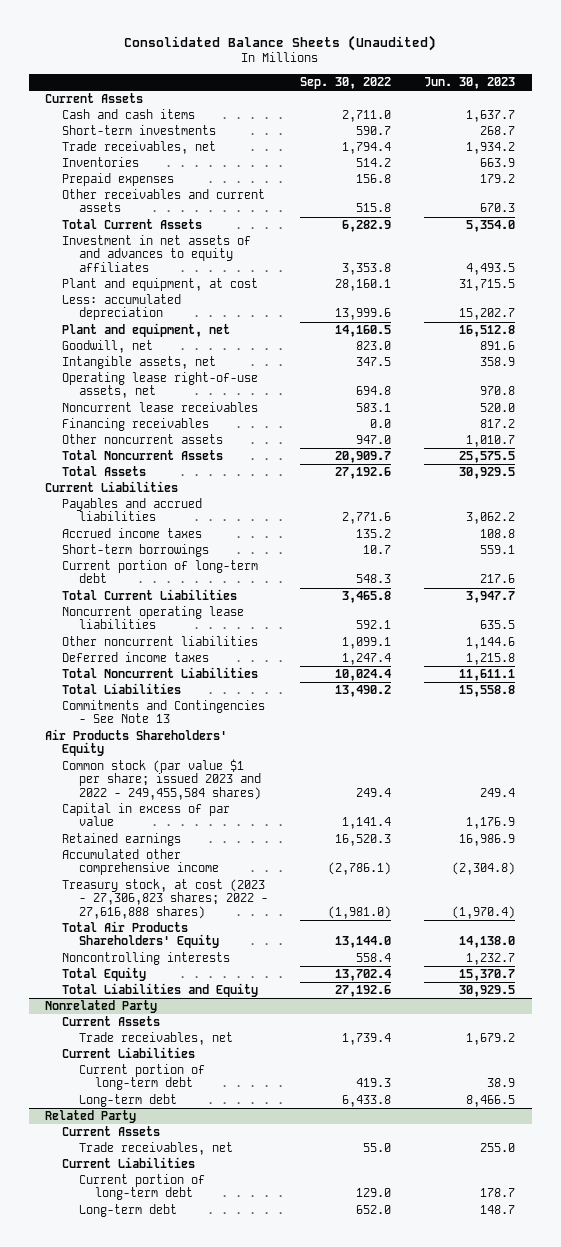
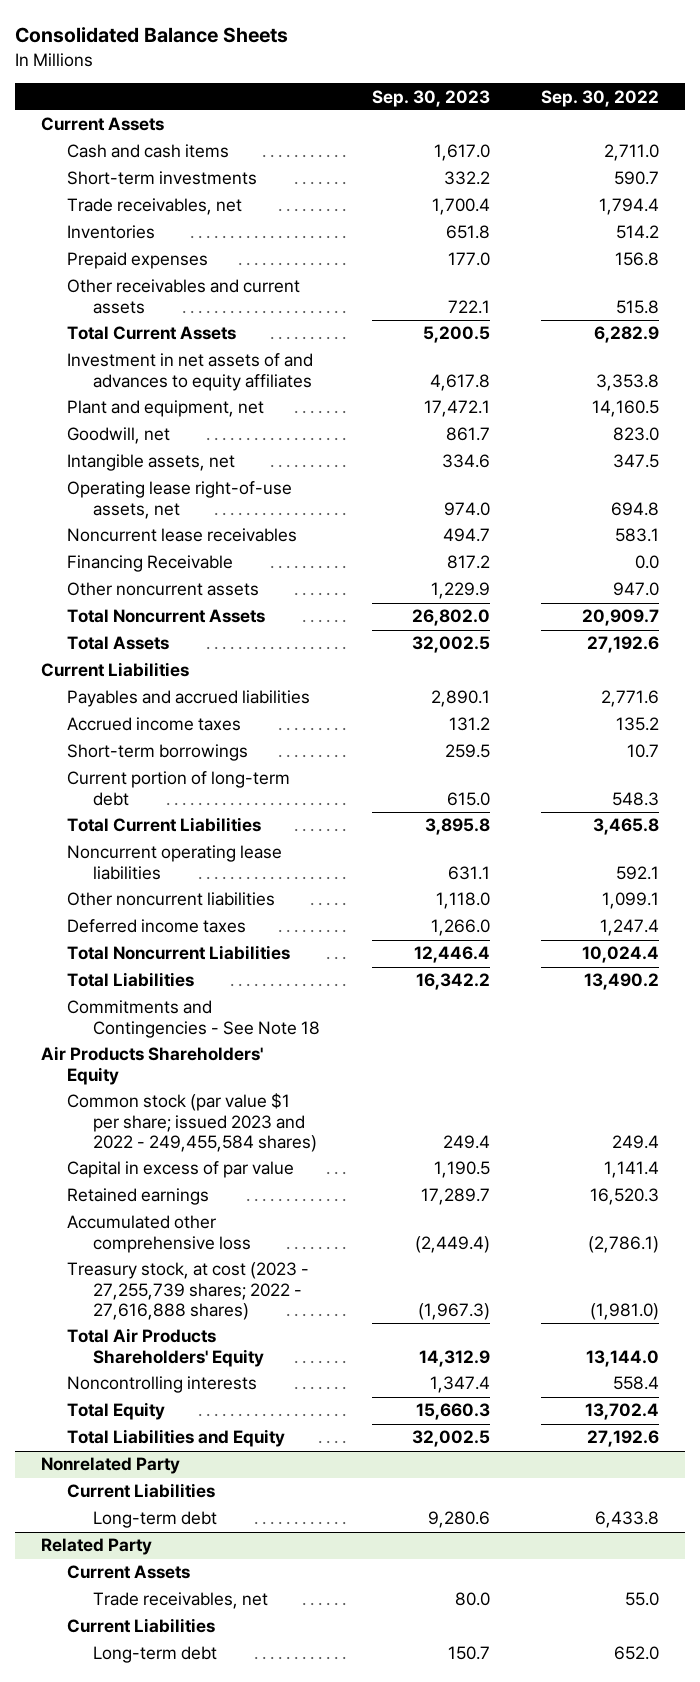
[124,34,437,51] Consolidated Balance Sheets (Unaudited) -> [15,27,289,44] Consolidated Balance Sheets
[424,77,516,90] Jun. 30, 2023 -> none
none -> [371,89,490,107] Sep. 30, 2023
[62,278,259,292] Plant and equipment, at cost -> none
[62,294,182,321] Less: accumulated depreciation -> none
[62,418,210,432] Financing receivables -> [67,555,234,573] Financing Receivable
[62,700,266,724] Commitments and Contingencies - See Note 13 -> [67,1000,321,1038] Commitments and Contingencies - See Note 18
[62,849,219,876] Accumulated other comprehensive income -> [67,1215,252,1253] Accumulated other comprehensive loss
[62,879,268,919] Treasury stock, at cost (2023 - 27,306,823 shares; 2022 - 27,616,888 shares) -> [67,1262,310,1320] Treasury stock, at cost (2023 - 27,255,739 shares; 2022 - 27,616,888 shares)
[62,1016,161,1027] Current Assets -> none
[78,1032,233,1046] Trade receivables, net -> none
[78,1064,205,1091] Current portion of long-term debt -> none
[78,1174,205,1201] Current portion of long-term debt -> none

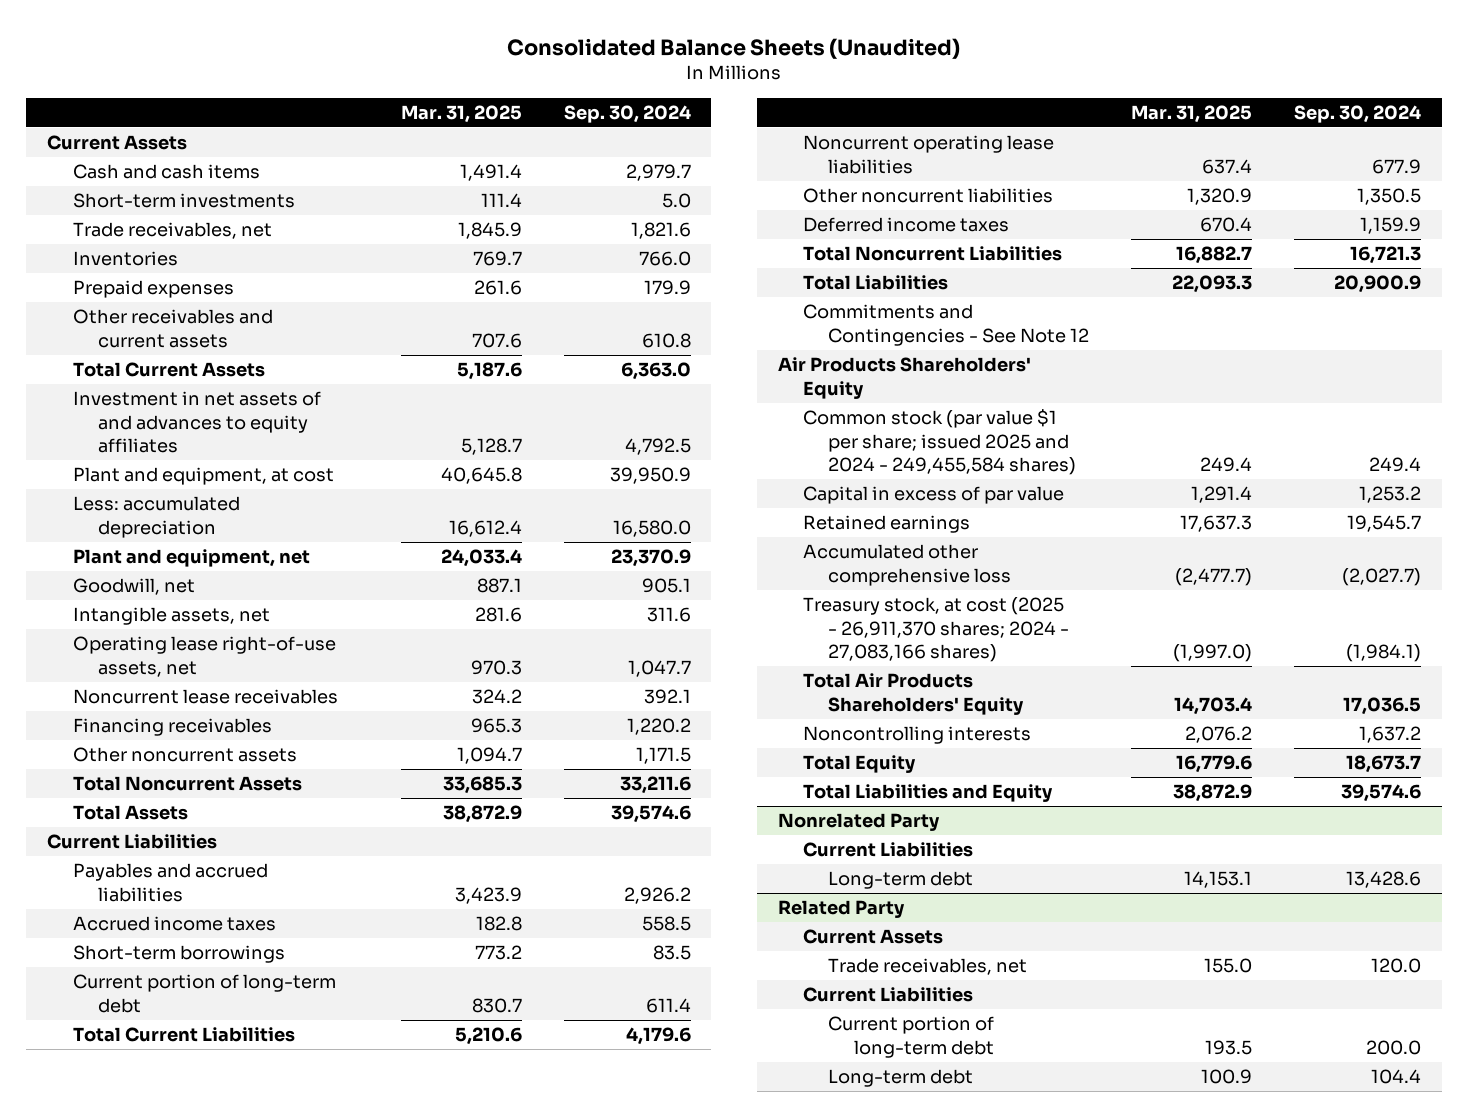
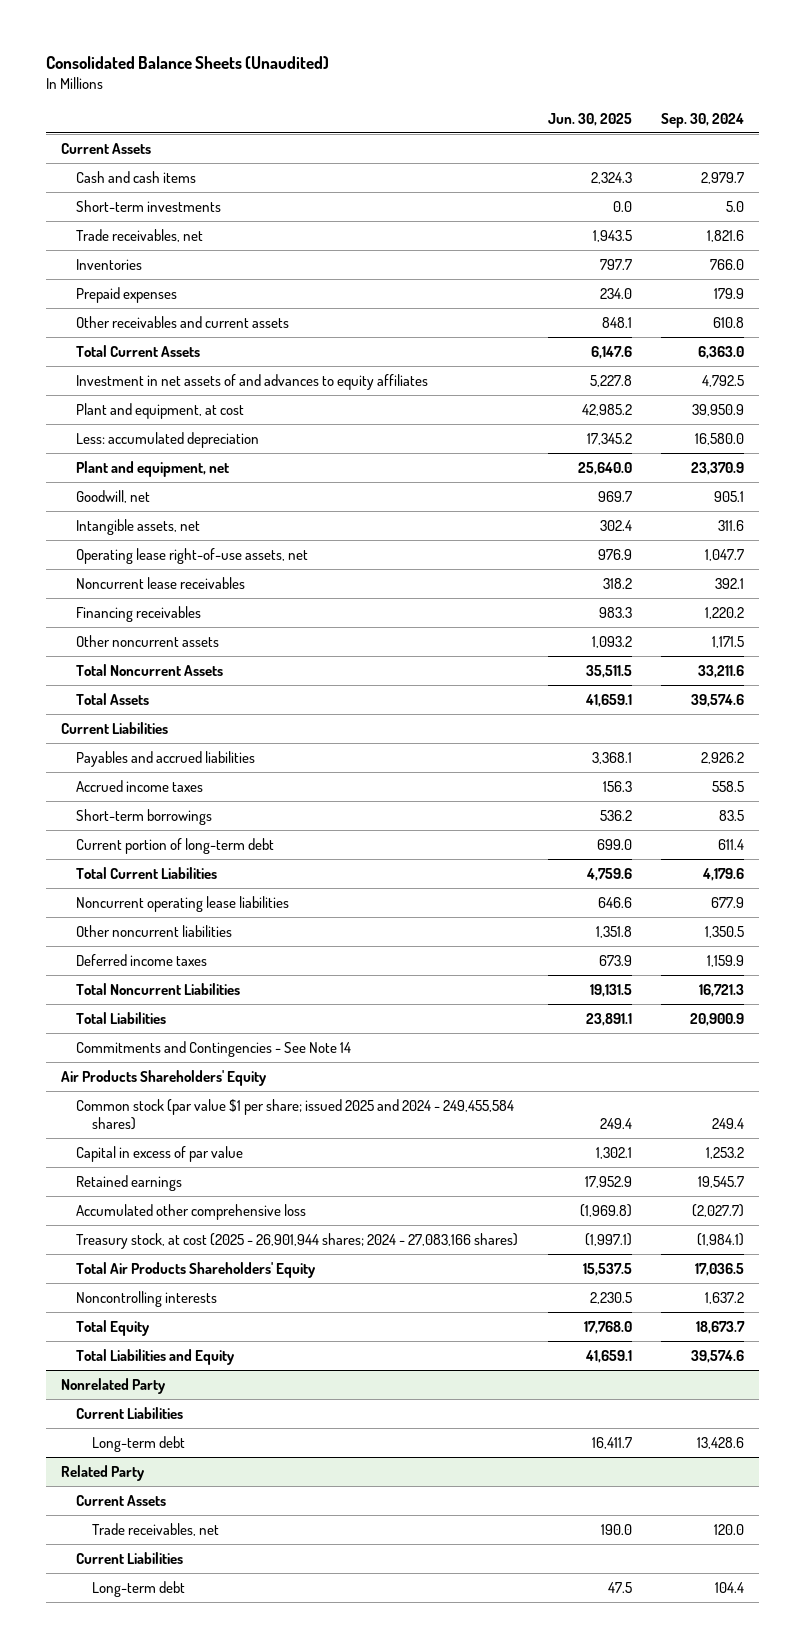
[400,104,522,123] Mar. 31, 2025 -> none
none -> [547,112,632,126] Jun. 30, 2025
[803,304,1090,346] Commitments and Contingencies - See Note 12 -> [76,1040,352,1057] Commitments and Contingencies - See Note 14
[803,597,1070,663] Treasury stock, at cost (2025 - 26,911,370 shares; 2024 - 27,083,166 shares) -> [76,1232,519,1249] Treasury stock, at cost (2025 - 26,901,944 shares; 2024 - 27,083,166 shares)
[828,1016,995,1058] Current portion of long-term debt -> none

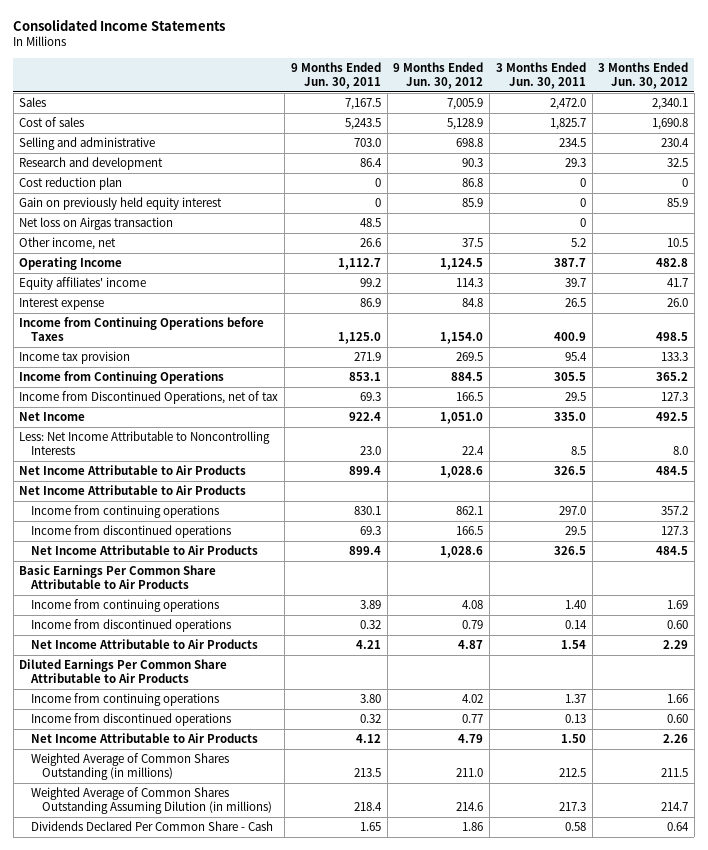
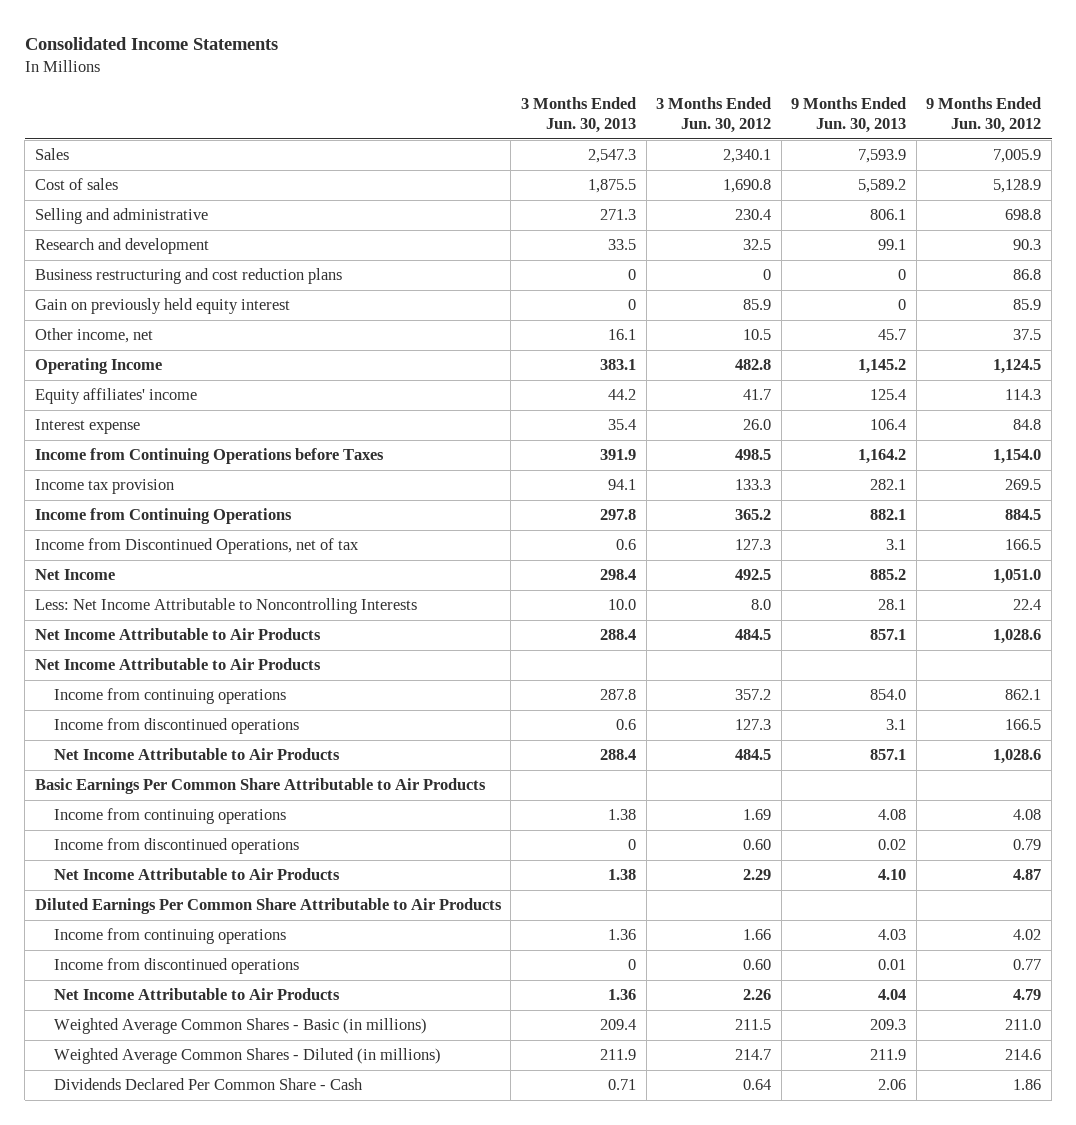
[290,62,381,89] 9 Months Ended Jun. 30, 2011 -> none
[495,62,586,89] 3 Months Ended Jun. 30, 2011 -> none
none -> [520,96,636,133] 3 Months Ended Jun. 30, 2013
none -> [791,96,907,133] 9 Months Ended Jun. 30, 2013
[19,177,123,191] Cost reduction plan -> [34,268,342,285] Business restructuring and cost reduction plans
[19,217,174,231] Net loss on Airgas transaction -> none
[30,753,229,780] Weighted Average of Common Shares Outstanding (in millions) -> [54,1018,428,1035] Weighted Average Common Shares - Basic (in millions)
[30,787,273,814] Weighted Average of Common Shares Outstanding Assuming Dilution (in millions) -> [54,1048,442,1065] Weighted Average Common Shares - Diluted (in millions)

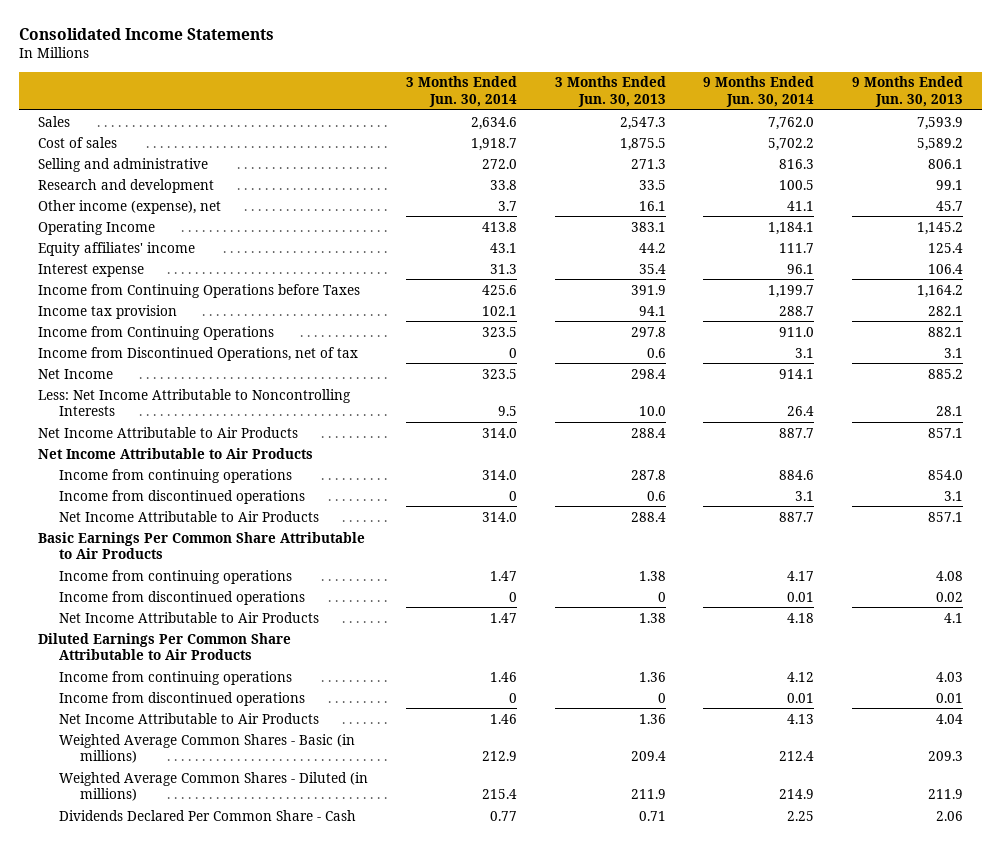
[656,96,772,133] 3 Months Ended Jun. 30, 2012 -> none
[926,96,1042,133] 9 Months Ended Jun. 30, 2012 -> none
none -> [405,76,517,108] 3 Months Ended Jun. 30, 2014
none -> [703,76,815,108] 9 Months Ended Jun. 30, 2014
[34,268,342,285] Business restructuring and cost reduction plans -> none
[34,298,290,315] Gain on previously held equity interest -> none
[34,328,153,344] Other income, net -> [37,199,221,214] Other income (expense), net
[878,869,907,881] 4.10 -> [944,612,964,623] 4.1

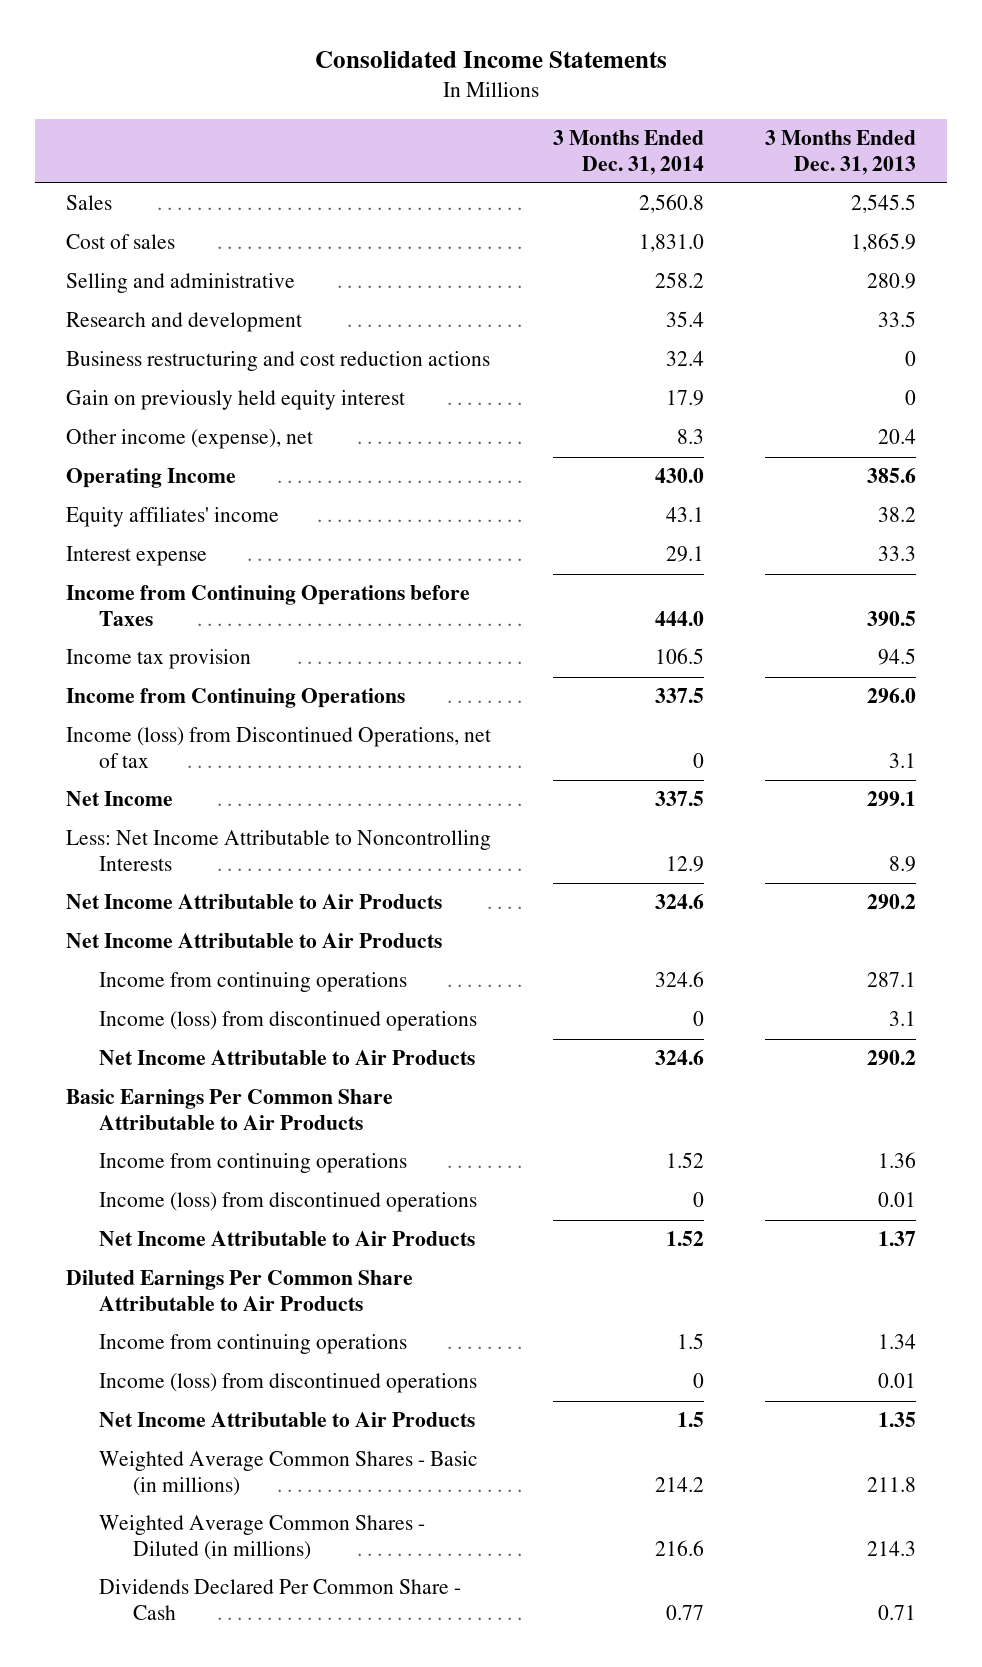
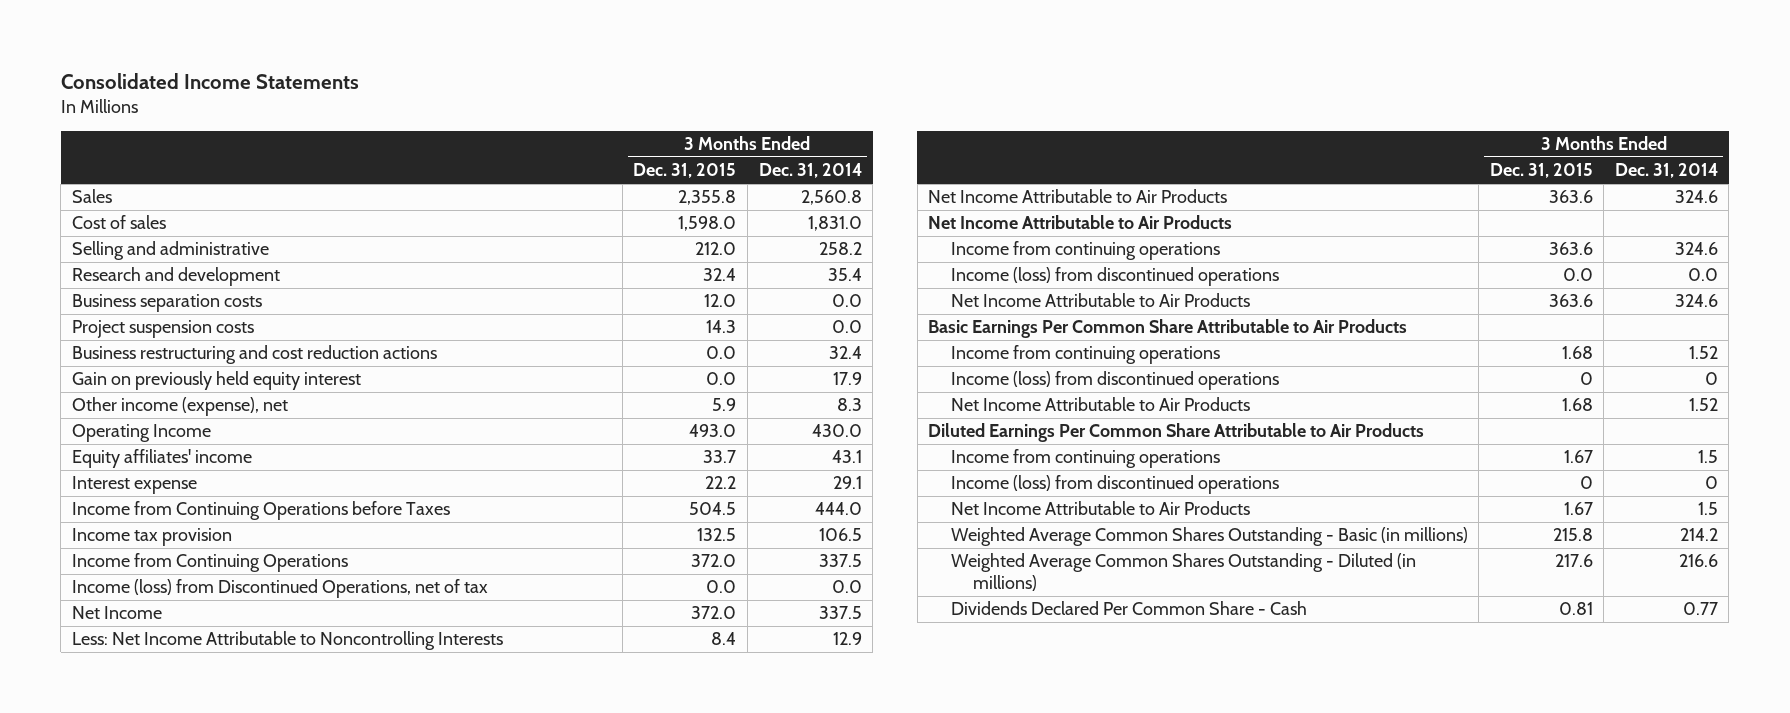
[765,130,917,175] 3 Months Ended Dec. 31, 2013 -> none
none -> [633,163,737,179] Dec. 31, 2015
none -> [72,294,263,313] Business separation costs
none -> [72,320,255,339] Project suspension costs
[692,752,704,768] 0 -> [831,580,862,594] 0.0
[692,1011,704,1027] 0 -> [1687,268,1718,282] 0.0
[99,1451,479,1496] Weighted Average Common Shares - Basic (in millions) -> [950,527,1468,547] Weighted Average Common Shares Outstanding - Basic (in millions)
[99,1515,426,1560] Weighted Average Common Shares - Diluted (in millions) -> [950,553,1416,591] Weighted Average Common Shares Outstanding - Diluted (in millions)

